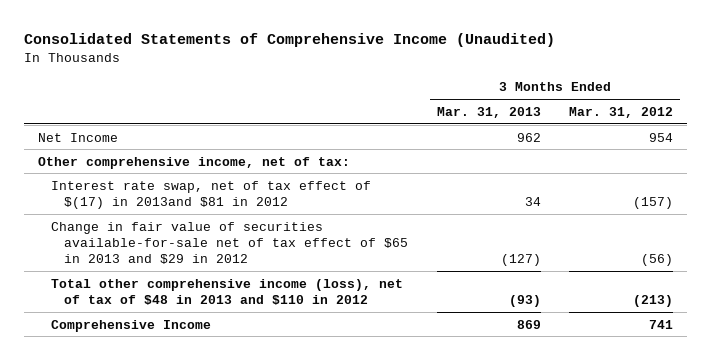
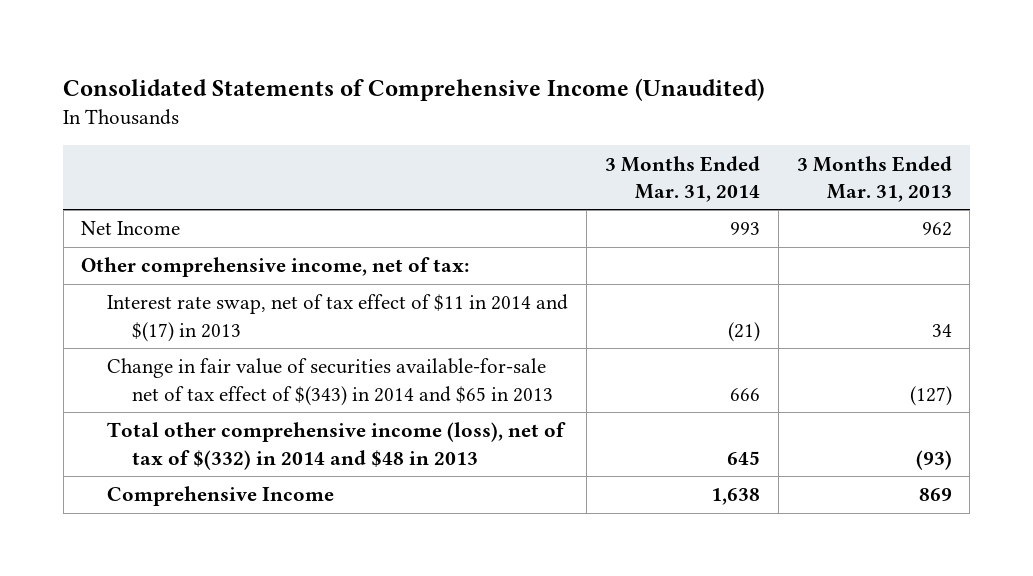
[569,106,674,118] Mar. 31, 2012 -> none
none -> [604,155,760,202] 3 Months Ended Mar. 31, 2014
[51,180,372,209] Interest rate swap, net of tax effect of $(17) in 2013and $81 in 2012 -> [106,294,568,342] Interest rate swap, net of tax effect of $11 in 2014 and $(17) in 2013
[51,221,409,264] Change in fair value of securities available-for-sale net of tax effect of $65 in 2013 and $29 in 2012 -> [106,358,554,406] Change in fair value of securities available-for-sale net of tax effect of $(343) in 2014 and $65 in 2013
[51,278,404,305] Total other comprehensive income (loss), net of tax of $48 in 2013 and $110 in 2012 -> [106,422,566,470] Total other comprehensive income (loss), net of tax of $(332) in 2014 and $48 in 2013

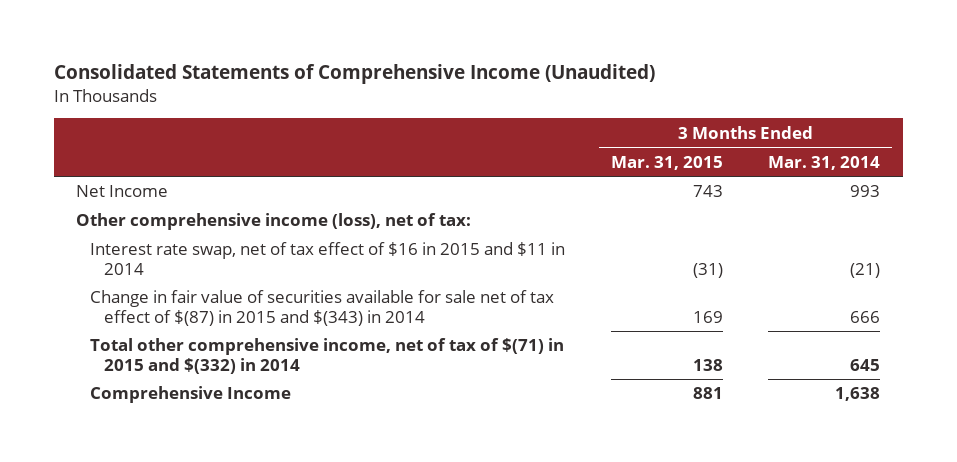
[796,155,952,202] 3 Months Ended Mar. 31, 2013 -> none
none -> [610,155,723,170] Mar. 31, 2015
[81,257,470,278] Other comprehensive income, net of tax: -> [76,213,472,231] Other comprehensive income (loss), net of tax:
[106,294,568,342] Interest rate swap, net of tax effect of $11 in 2014 and $(17) in 2013 -> [90,242,566,275] Interest rate swap, net of tax effect of $16 in 2015 and $11 in 2014
[106,358,554,406] Change in fair value of securities available-for-sale net of tax effect of $(343) in 2014 and $65 in 2013 -> [90,290,555,326] Change in fair value of securities available for sale net of tax effect of $(87) in 2015 and $(343) in 2014
[106,422,566,470] Total other comprehensive income (loss), net of tax of $(332) in 2014 and $48 in 2013 -> [90,338,565,374] Total other comprehensive income, net of tax of $(71) in 2015 and $(332) in 2014

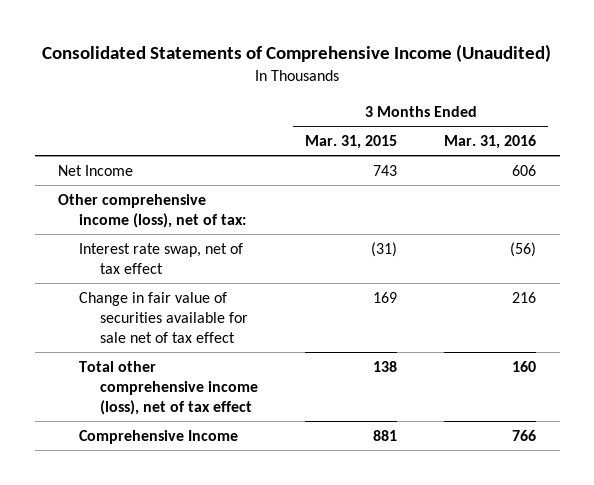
[768,155,881,170] Mar. 31, 2014 -> none
none -> [444,134,537,149] Mar. 31, 2016
[90,242,566,275] Interest rate swap, net of tax effect of $16 in 2015 and $11 in 2014 -> [78,242,243,274] Interest rate swap, net of tax effect
[90,290,555,326] Change in fair value of securities available for sale net of tax effect of $(87) in 2015 and $(343) in 2014 -> [78,291,248,343] Change in fair value of securities available for sale net of tax effect
[90,338,565,374] Total other comprehensive income, net of tax of $(71) in 2015 and $(332) in 2014 -> [78,360,258,415] Total other comprehensive income (loss), net of tax effect

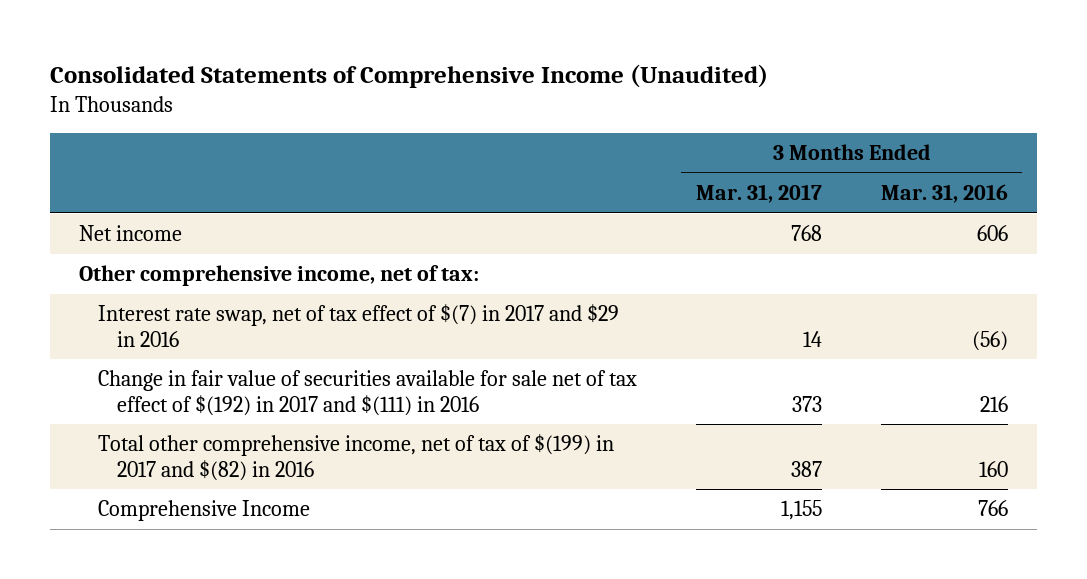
[304,134,397,149] Mar. 31, 2015 -> none
none -> [695,184,822,204] Mar. 31, 2017
[58,164,134,176] Net Income -> [79,225,183,242] Net income
[58,193,246,228] Other comprehensive income (loss), net of tax: -> [79,265,480,287] Other comprehensive income, net of tax:
[78,242,243,274] Interest rate swap, net of tax effect -> [98,304,620,347] Interest rate swap, net of tax effect of $(7) in 2017 and $29 in 2016
[78,291,248,343] Change in fair value of securities available for sale net of tax effect -> [98,370,638,416] Change in fair value of securities available for sale net of tax effect of $(192) in 2017 and $(111) in 2016
[78,360,258,415] Total other comprehensive income (loss), net of tax effect -> [98,434,615,481] Total other comprehensive income, net of tax of $(199) in 2017 and $(82) in 2016

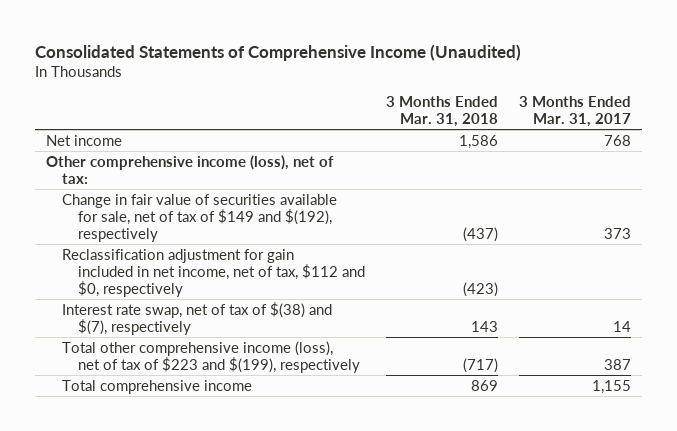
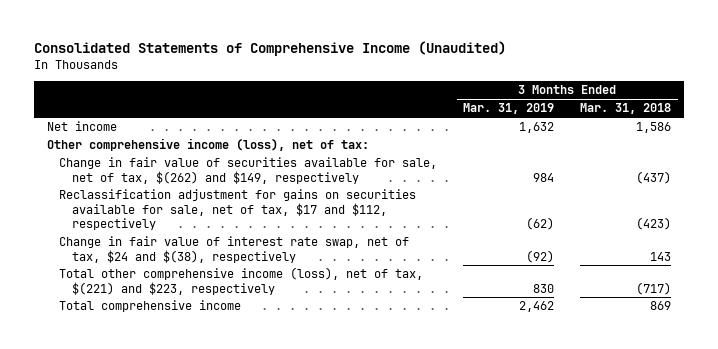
[519,96,632,128] 3 Months Ended Mar. 31, 2017 -> none
none -> [463,103,555,115] Mar. 31, 2019
[62,193,338,242] Change in fair value of securities available for sale, net of tax of $149 and $(192), respectively -> [59,157,438,184] Change in fair value of securities available for sale, net of tax, $(262) and $149, respectively
[62,248,366,297] Reclassification adjustment for gain included in net income, net of tax, $112 and $0, respectively -> [59,189,417,231] Reclassification adjustment for gains on securities available for sale, net of tax, $17 and $112, respectively
[62,301,333,335] Interest rate swap, net of tax of $(38) and $(7), respectively -> [59,236,410,263] Change in fair value of interest rate swap, net of tax, $24 and $(38), respectively
[62,340,361,373] Total other comprehensive income (loss), net of tax of $223 and $(199), respectively -> [59,267,424,295] Total other comprehensive income (loss), net of tax, $(221) and $223, respectively

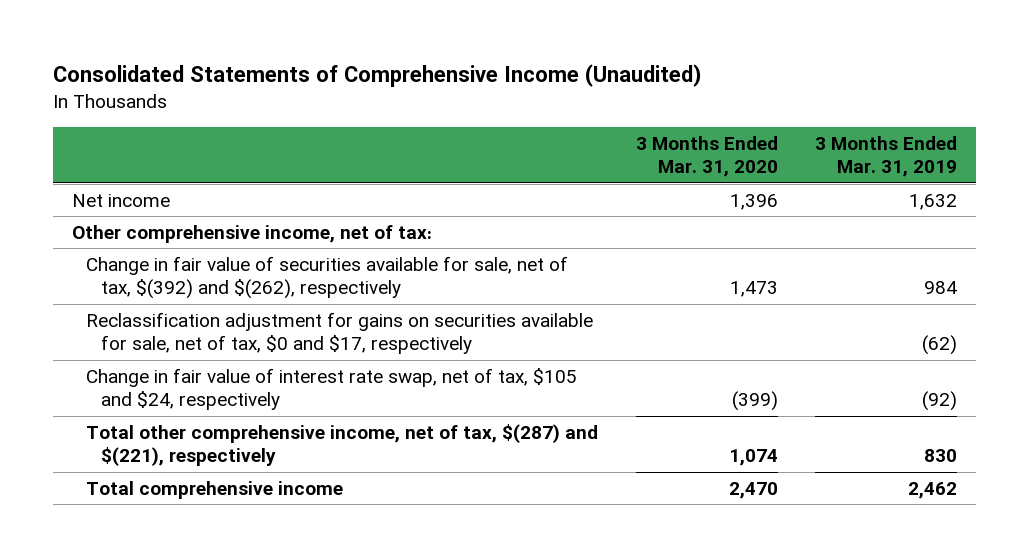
[580,103,672,115] Mar. 31, 2018 -> none
none -> [635,135,778,178] 3 Months Ended Mar. 31, 2020
[46,138,369,152] Other comprehensive income (loss), net of tax: -> [71,224,432,243] Other comprehensive income, net of tax:
[59,157,438,184] Change in fair value of securities available for sale, net of tax, $(262) and $149, respectively -> [86,255,569,300] Change in fair value of securities available for sale, net of tax, $(392) and $(262), respectively
[59,189,417,231] Reclassification adjustment for gains on securities available for sale, net of tax, $17 and $112, respectively -> [86,311,594,355] Reclassification adjustment for gains on securities available for sale, net of tax, $0 and $17, respectively
[59,236,410,263] Change in fair value of interest rate swap, net of tax, $24 and $(38), respectively -> [86,367,578,411] Change in fair value of interest rate swap, net of tax, $105 and $24, respectively
[59,267,424,295] Total other comprehensive income (loss), net of tax, $(221) and $223, respectively -> [86,423,599,467] Total other comprehensive income, net of tax, $(287) and $(221), respectively

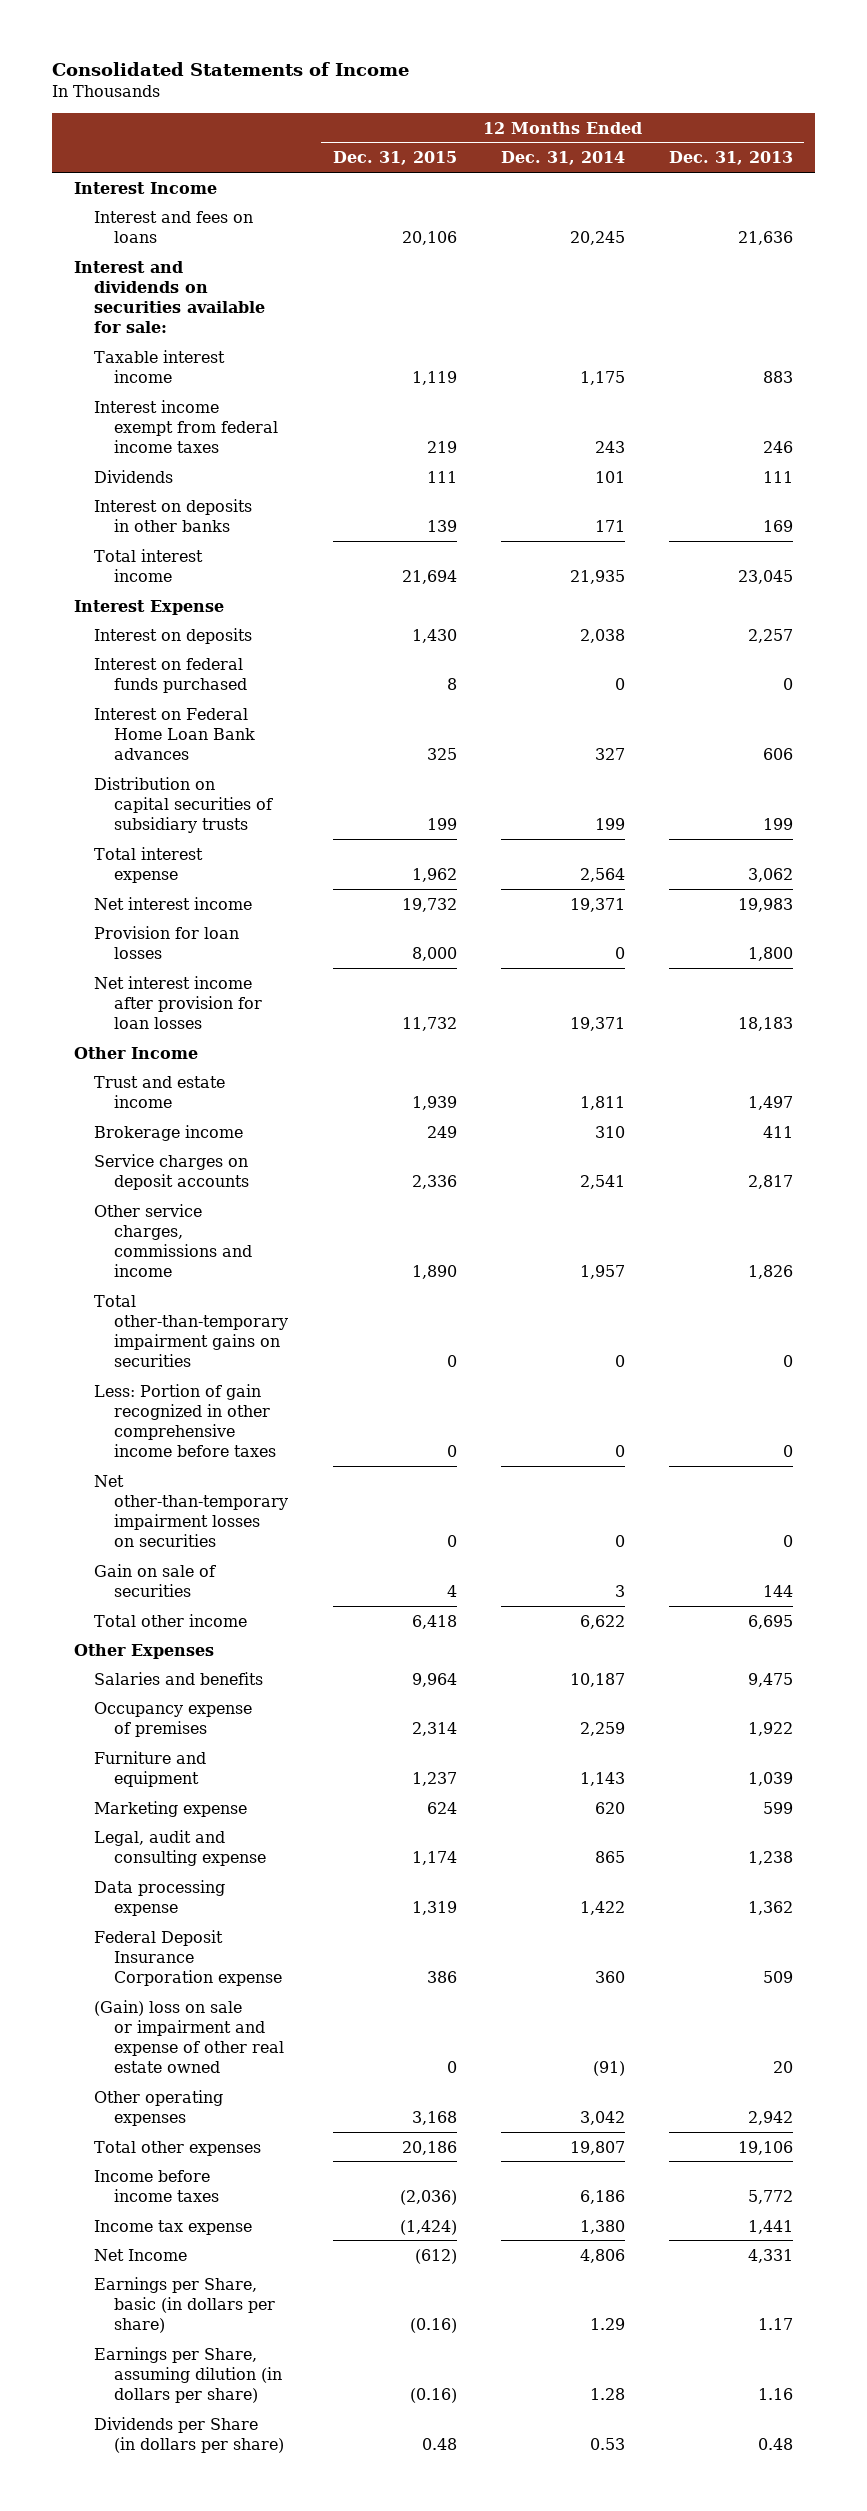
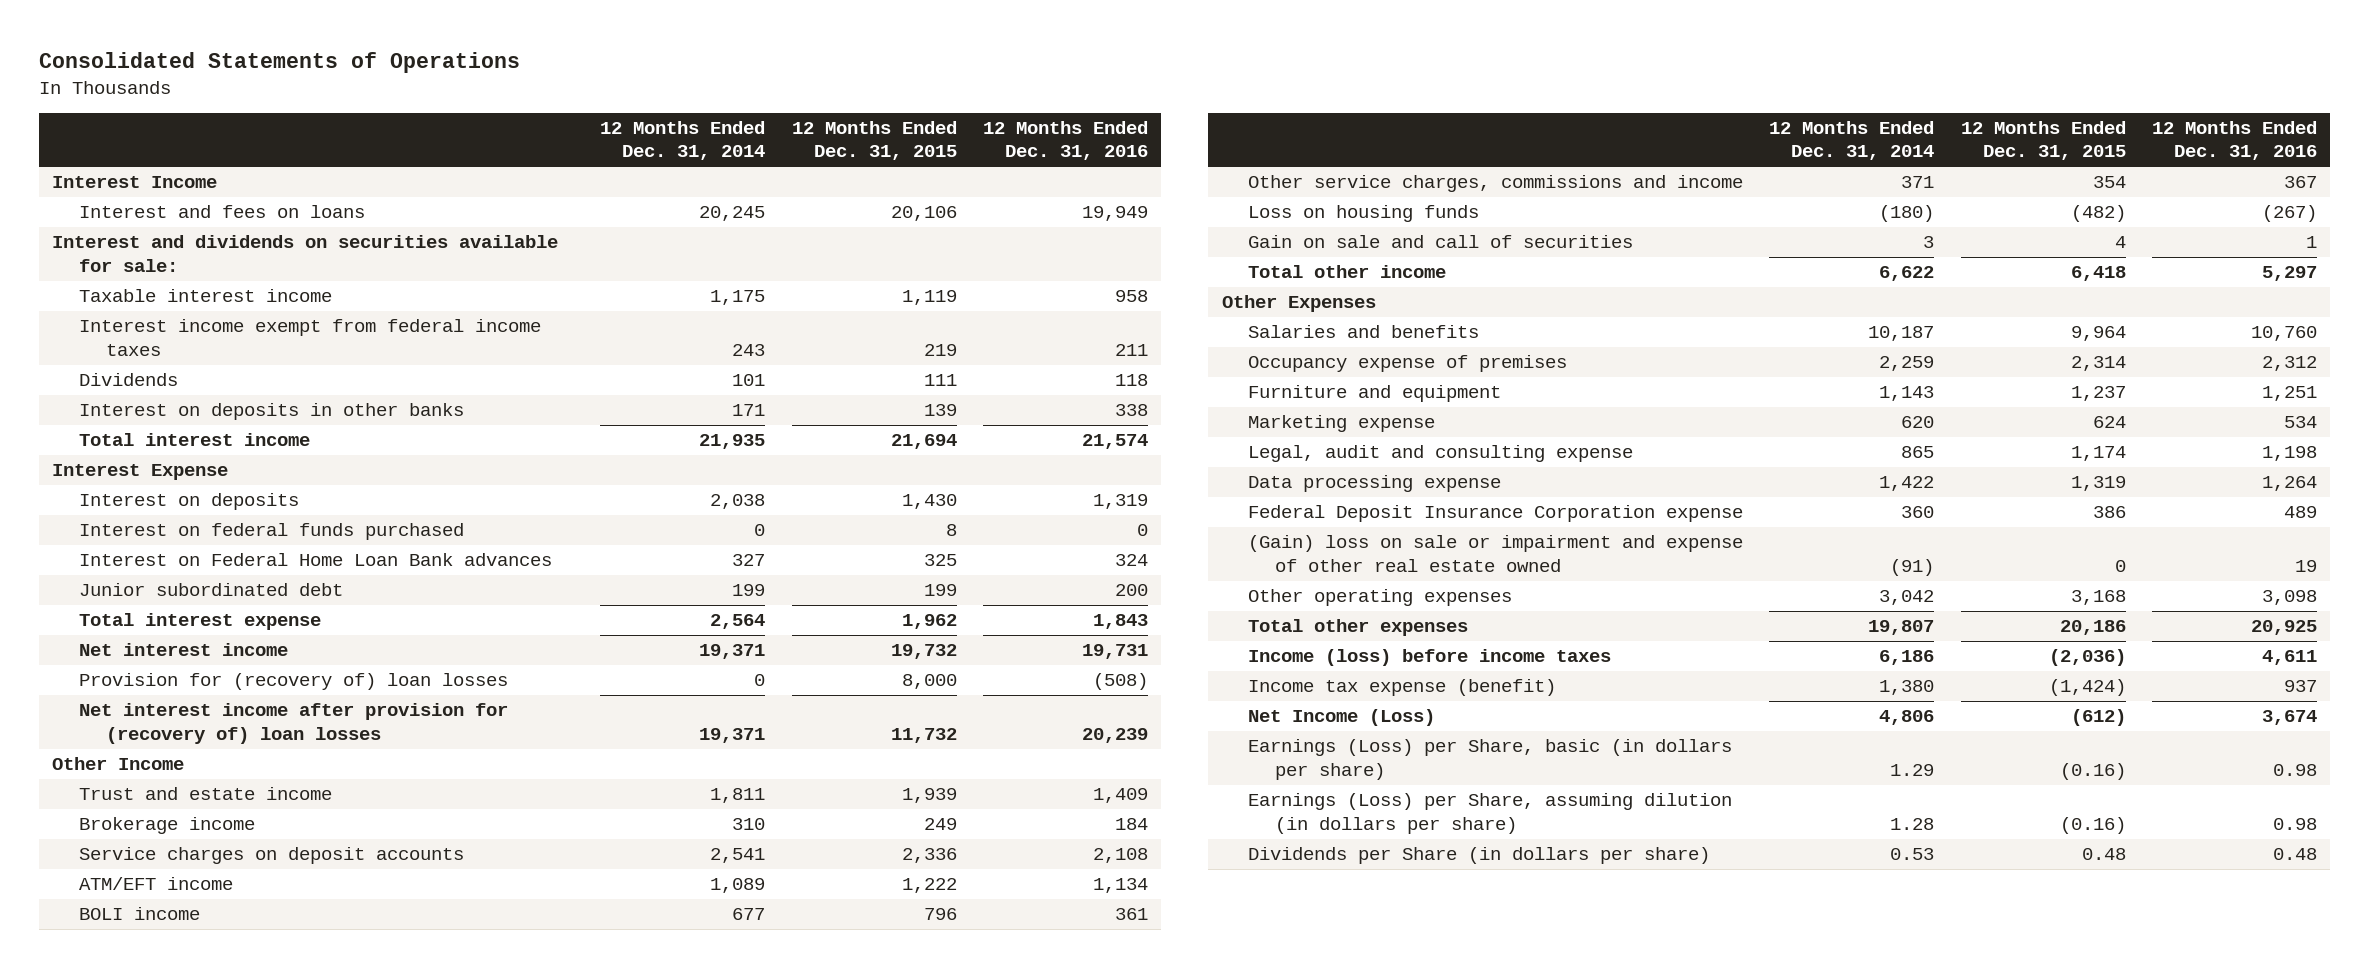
[51,62,409,77] Consolidated Statements of Income -> [39,52,521,74] Consolidated Statements of Operations
[669,151,794,166] Dec. 31, 2013 -> none
none -> [983,121,1149,161] 12 Months Ended Dec. 31, 2016
[93,776,274,833] Distribution on capital securities of subsidiary trusts -> [78,583,343,597] Junior subordinated debt
[93,925,239,959] Provision for loan losses -> [78,673,508,691] Provision for (recovery of) loan losses
[93,975,263,1029] Net interest income after provision for loan losses -> [78,703,508,744] Net interest income after provision for (recovery of) loan losses
[93,1294,289,1367] Total other-than-temporary impairment gains on securities -> none
[93,1383,277,1457] Less: Portion of gain recognized in other comprehensive income before taxes -> none
[93,1474,289,1547] Net other-than-temporary impairment losses on securities -> none
none -> [78,877,233,891] ATM/EFT income
none -> [78,907,200,921] BOLI income
[411,1264,457,1279] 1,890 -> [2092,176,2126,189] 354
[579,1264,625,1279] 1,957 -> [1901,176,1935,189] 371
none -> [1248,205,1480,223] Loss on housing funds
[93,1563,216,1597] Gain on sale of securities -> [1248,235,1634,249] Gain on sale and call of securities
[93,2169,220,2202] Income before income taxes -> [1248,649,1612,667] Income (loss) before income taxes
[93,2219,252,2235] Income tax expense -> [1248,679,1557,697] Income tax expense (benefit)
[93,2248,187,2261] Net Income -> [1248,709,1436,727] Net Income (Loss)
[93,2276,276,2333] Earnings per Share, basic (in dollars per share) -> [1248,739,1733,780] Earnings (Loss) per Share, basic (in dollars per share)
[93,2346,283,2403] Earnings per Share, assuming dilution (in dollars per share) -> [1248,793,1733,834] Earnings (Loss) per Share, assuming dilution (in dollars per share)

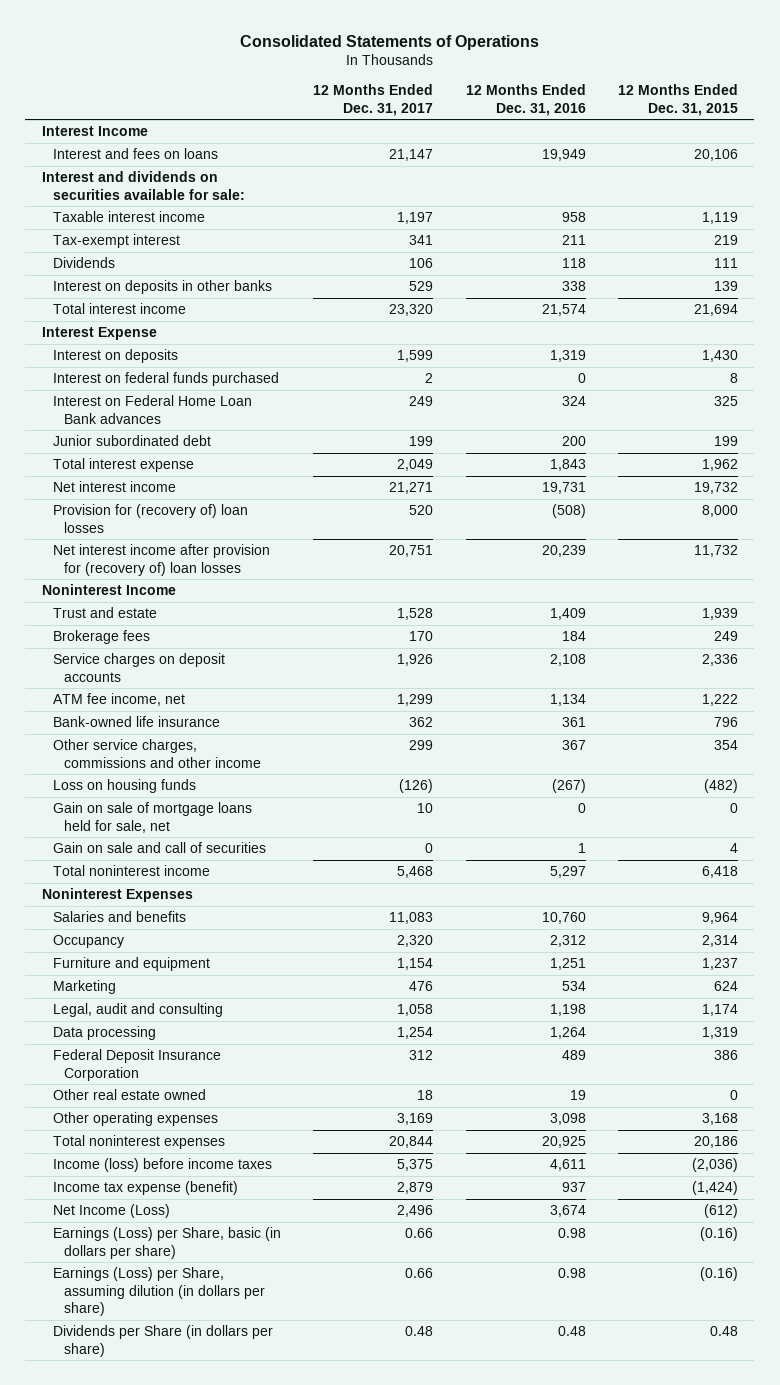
[600,121,766,161] 12 Months Ended Dec. 31, 2014 -> none
none -> [313,84,434,116] 12 Months Ended Dec. 31, 2017
[78,319,541,356] Interest income exempt from federal income taxes -> [52,234,180,249] Tax-exempt interest
[52,757,185,771] Other Income -> [41,584,176,596] Noninterest Income
[78,787,332,801] Trust and estate income -> [52,607,157,619] Trust and estate
[78,817,255,835] Brokerage income -> [52,630,150,645] Brokerage fees
[78,877,233,891] ATM/EFT income -> [52,693,185,707] ATM fee income, net
[78,907,200,921] BOLI income -> [52,716,220,728] Bank-owned life insurance
[1248,175,1744,193] Other service charges, commissions and income -> [52,739,261,768] Other service charges, commissions and other income
none -> [52,802,252,833] Gain on sale of mortgage loans held for sale, net
[1248,265,1447,279] Total other income -> [52,865,210,877] Total noninterest income
[1221,295,1376,313] Other Expenses -> [41,888,193,903] Noninterest Expenses
[1248,355,1568,373] Occupancy expense of premises -> [52,935,124,949] Occupancy
[1248,415,1436,433] Marketing expense -> [52,980,116,995] Marketing
[1248,445,1634,463] Legal, audit and consulting expense -> [52,1003,223,1018] Legal, audit and consulting
[1248,475,1502,493] Data processing expense -> [52,1026,156,1041] Data processing
[1248,505,1744,523] Federal Deposit Insurance Corporation expense -> [52,1049,221,1081] Federal Deposit Insurance Corporation
[1248,535,1744,572] (Gain) loss on sale or impairment and expense of other real estate owned -> [52,1089,206,1101] Other real estate owned
[1248,619,1469,637] Total other expenses -> [52,1135,225,1150] Total noninterest expenses

